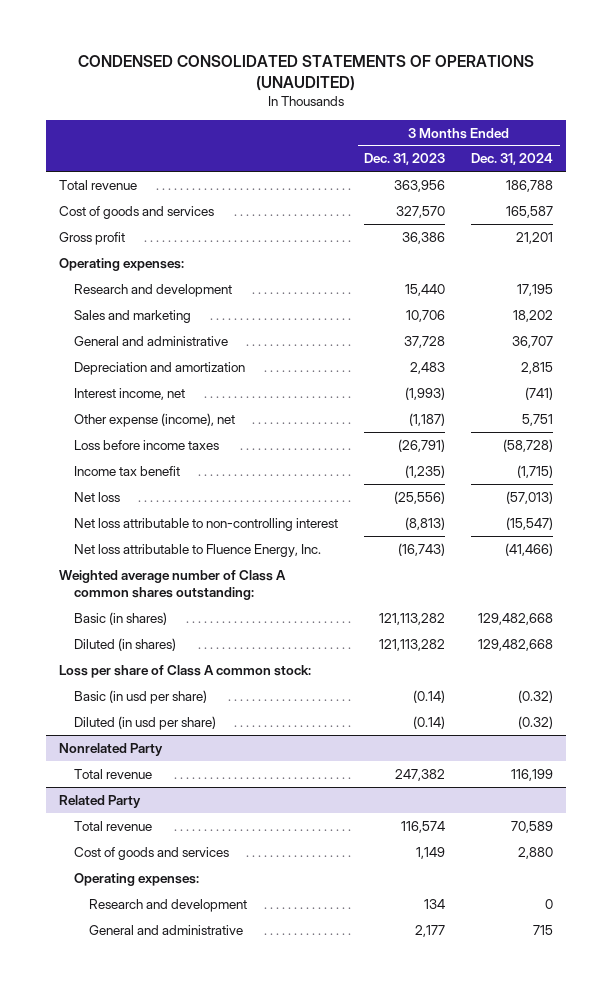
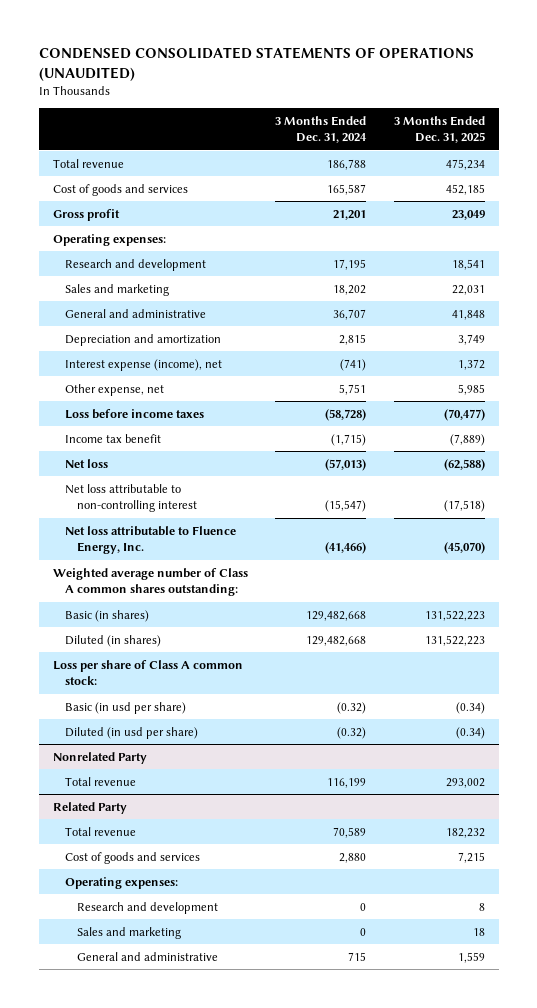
[364,153,446,166] Dec. 31, 2023 -> none
none -> [393,115,485,144] 3 Months Ended Dec. 31, 2025
[74,387,186,400] Interest income, net -> [64,358,222,371] Interest expense (income), net
[74,412,236,427] Other expense (income), net -> [64,383,164,396] Other expense, net
none -> [76,926,181,939] Sales and marketing

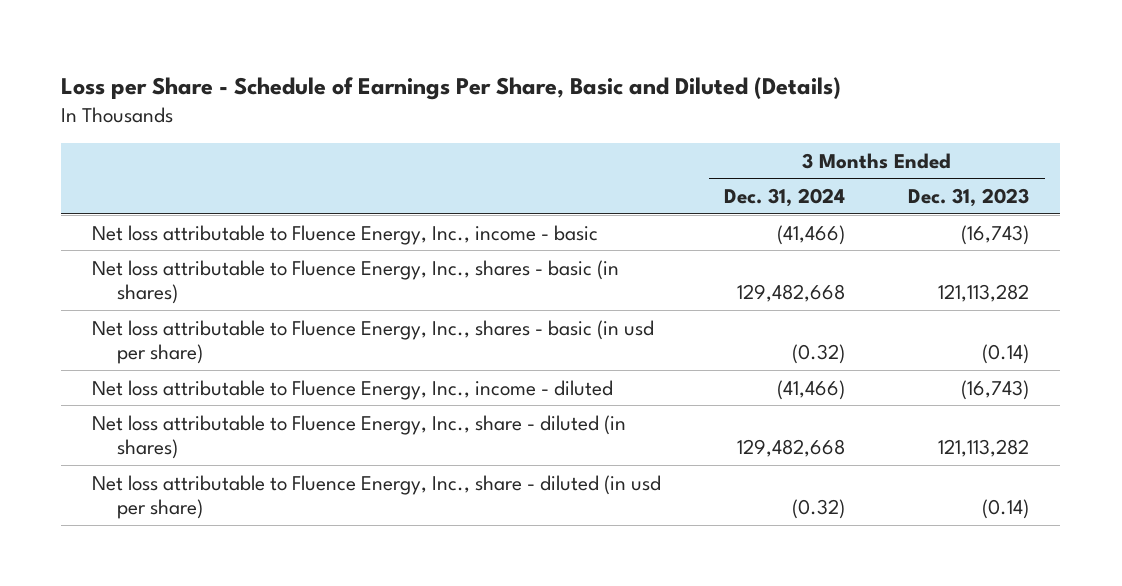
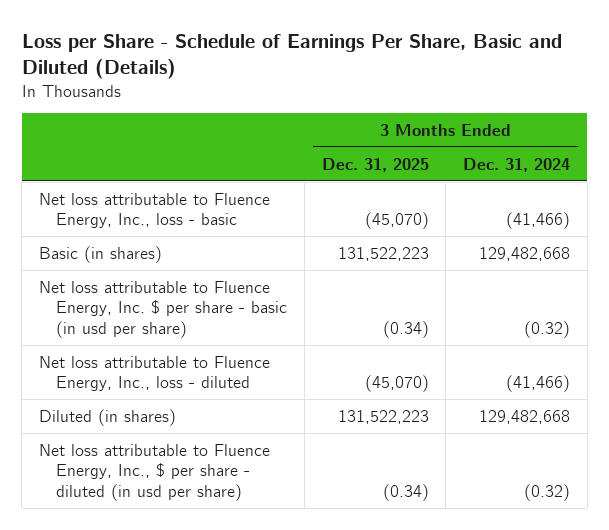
[908,188,1030,208] Dec. 31, 2023 -> none
none -> [321,157,429,172] Dec. 31, 2025
[92,224,599,245] Net loss attributable to Fluence Energy, Inc., income - basic -> [38,192,270,229] Net loss attributable to Fluence Energy, Inc., loss - basic
[92,259,620,305] Net loss attributable to Fluence Energy, Inc., shares - basic (in shares) -> [38,245,162,263] Basic (in shares)
[92,319,655,365] Net loss attributable to Fluence Energy, Inc., shares - basic (in usd per share) -> [38,280,288,339] Net loss attributable to Fluence Energy, Inc. $ per share - basic (in usd per share)
[92,379,614,400] Net loss attributable to Fluence Energy, Inc., income - diluted -> [38,355,270,392] Net loss attributable to Fluence Energy, Inc., loss - diluted
[92,414,627,460] Net loss attributable to Fluence Energy, Inc., share - diluted (in shares) -> [38,408,176,426] Diluted (in shares)
[92,474,662,520] Net loss attributable to Fluence Energy, Inc., share - diluted (in usd per share) -> [38,443,270,502] Net loss attributable to Fluence Energy, Inc., $ per share - diluted (in usd per share)

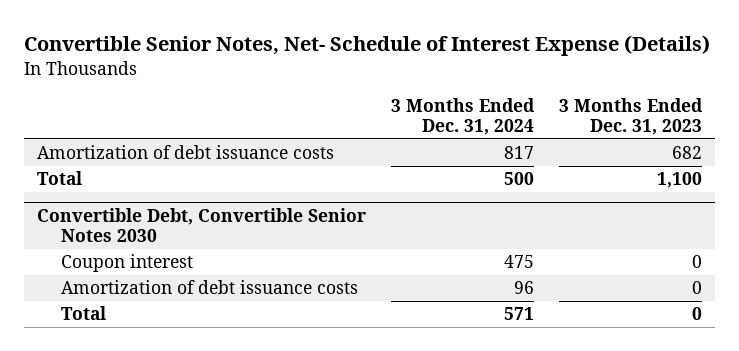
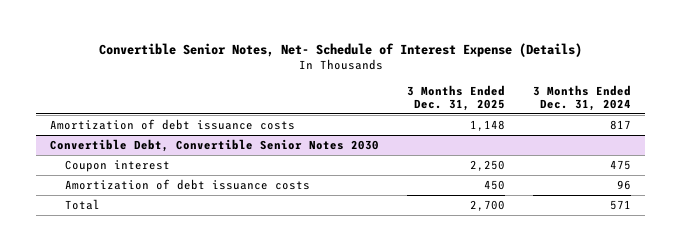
[559,97,704,136] 3 Months Ended Dec. 31, 2023 -> none
none -> [407,84,506,111] 3 Months Ended Dec. 31, 2025
[36,171,82,186] Total -> none

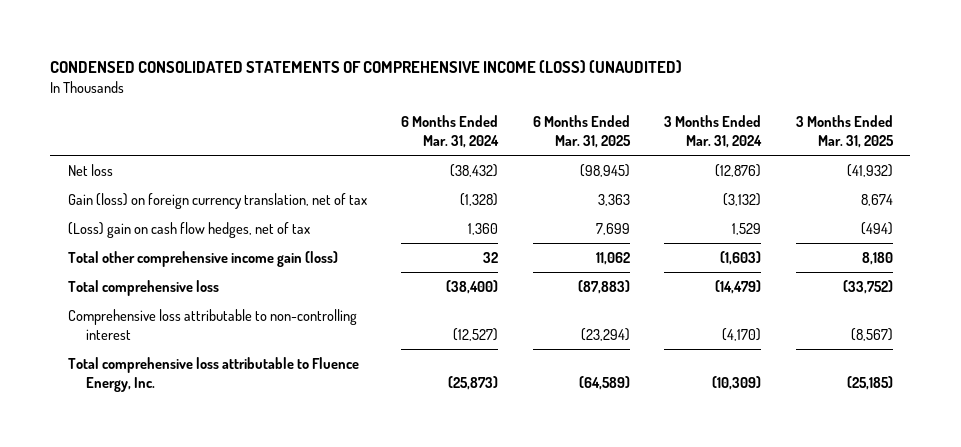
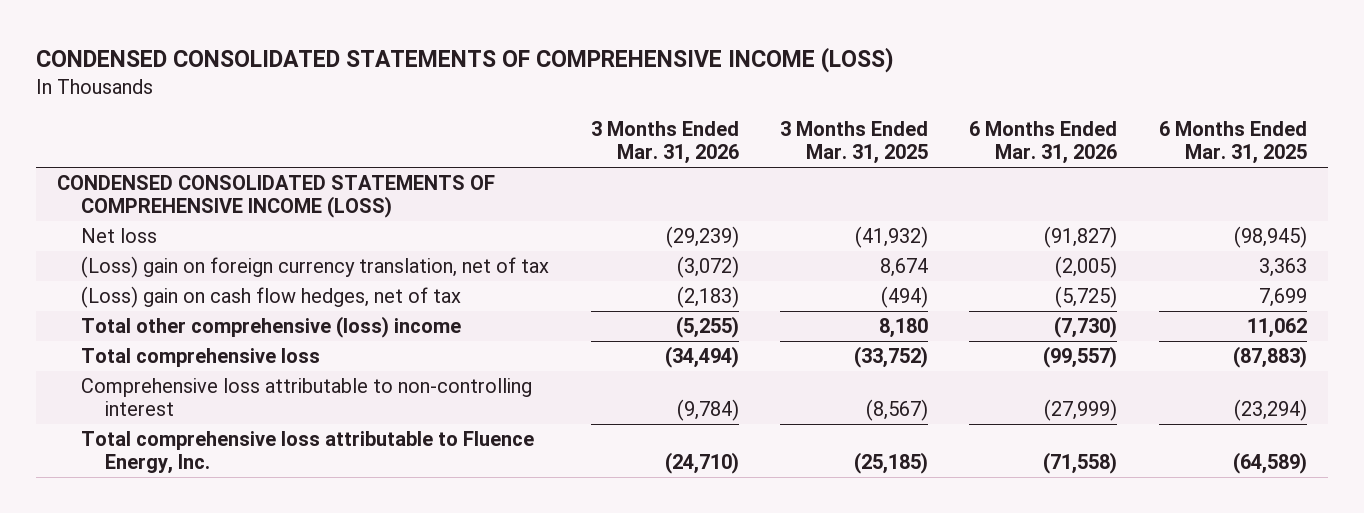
[50,60,683,74] CONDENSED CONSOLIDATED STATEMENTS OF COMPREHENSIVE INCOME (LOSS) (UNAUDITED) -> [36,47,895,74] CONDENSED CONSOLIDATED STATEMENTS OF COMPREHENSIVE INCOME (LOSS)
[401,115,500,148] 6 Months Ended Mar. 31, 2024 -> none
[664,115,763,148] 3 Months Ended Mar. 31, 2024 -> none
none -> [590,121,739,165] 3 Months Ended Mar. 31, 2026
none -> [969,121,1118,165] 6 Months Ended Mar. 31, 2026
none -> [57,175,496,219] CONDENSED CONSOLIDATED STATEMENTS OF COMPREHENSIVE INCOME (LOSS)
[67,193,367,210] Gain (loss) on foreign currency translation, net of tax -> [81,256,550,279] (Loss) gain on foreign currency translation, net of tax
[67,251,338,268] Total other comprehensive income gain (loss) -> [81,316,462,339] Total other comprehensive (loss) income

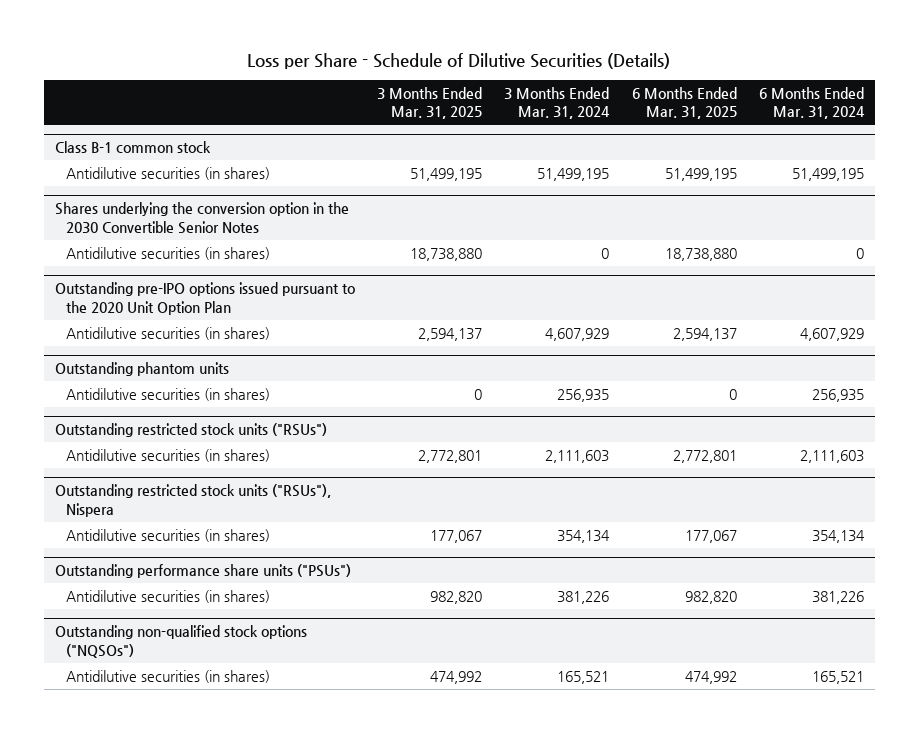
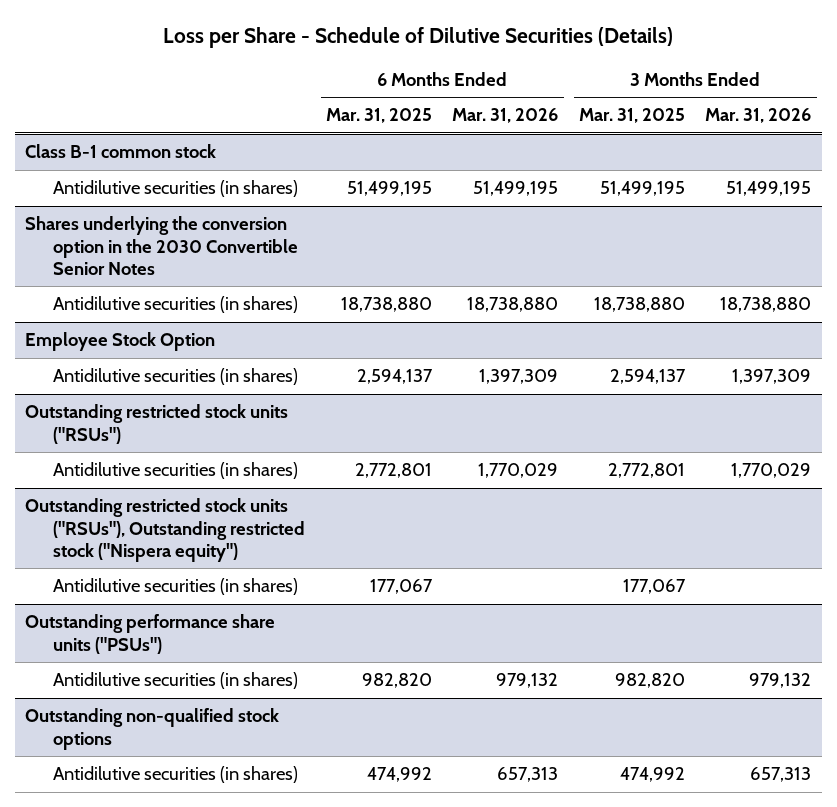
[504,86,611,120] 3 Months Ended Mar. 31, 2024 -> none
[758,86,865,120] 6 Months Ended Mar. 31, 2024 -> none
none -> [452,108,559,124] Mar. 31, 2026
none -> [705,108,812,124] Mar. 31, 2026
[54,282,355,315] Outstanding pre-IPO options issued pursuant to the 2020 Unit Option Plan -> [25,332,216,352] Employee Stock Option
[54,362,229,377] Outstanding phantom units -> none
[65,388,270,402] Antidilutive securities (in shares) -> none
[54,484,331,517] Outstanding restricted stock units ("RSUs"), Nispera -> [25,498,306,562] Outstanding restricted stock units ("RSUs"), Outstanding restricted stock ("Nispera equity")
[54,625,307,658] Outstanding non-qualified stock options ("NQSOs") -> [25,708,280,750] Outstanding non-qualified stock options

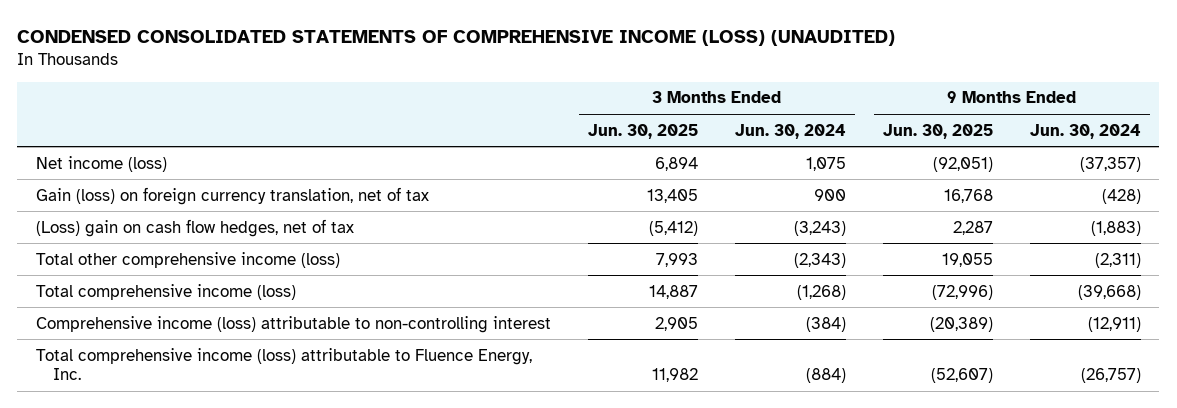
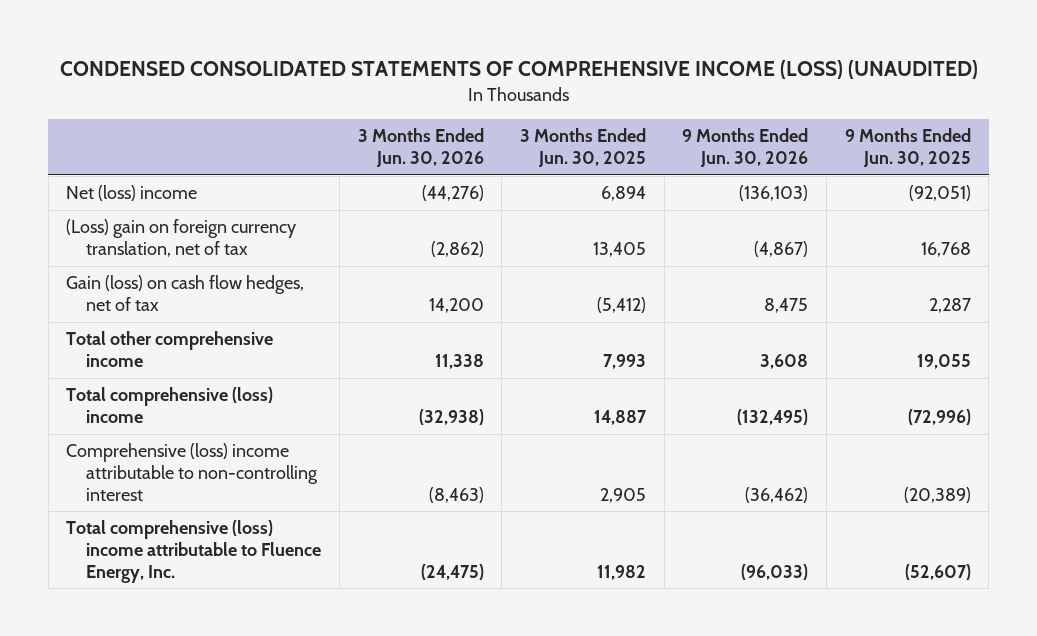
[734,123,846,139] Jun. 30, 2024 -> none
[1029,123,1141,139] Jun. 30, 2024 -> none
none -> [357,128,484,167] 3 Months Ended Jun. 30, 2026
none -> [682,128,809,167] 9 Months Ended Jun. 30, 2026
[35,155,167,172] Net income (loss) -> [66,185,198,202] Net (loss) income
[35,186,429,205] Gain (loss) on foreign currency translation, net of tax -> [66,219,297,258] (Loss) gain on foreign currency translation, net of tax
[35,218,354,237] (Loss) gain on cash flow hedges, net of tax -> [66,275,305,312] Gain (loss) on cash flow hedges, net of tax
[35,251,340,268] Total other comprehensive income (loss) -> [66,331,274,368] Total other comprehensive income
[35,283,296,300] Total comprehensive income (loss) -> [66,387,274,424] Total comprehensive (loss) income
[35,315,551,333] Comprehensive income (loss) attributable to non-controlling interest -> [66,443,319,501] Comprehensive (loss) income attributable to non-controlling interest
[35,347,532,381] Total comprehensive income (loss) attributable to Fluence Energy, Inc. -> [66,520,322,583] Total comprehensive (loss) income attributable to Fluence Energy, Inc.

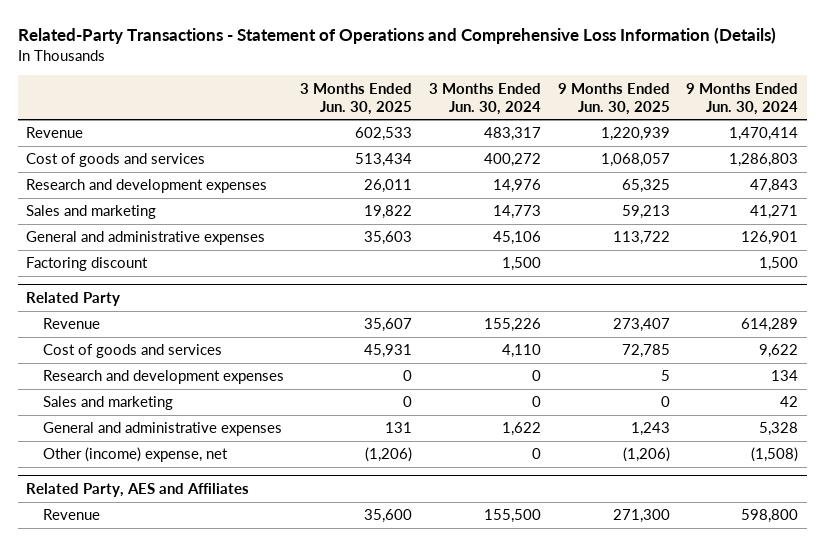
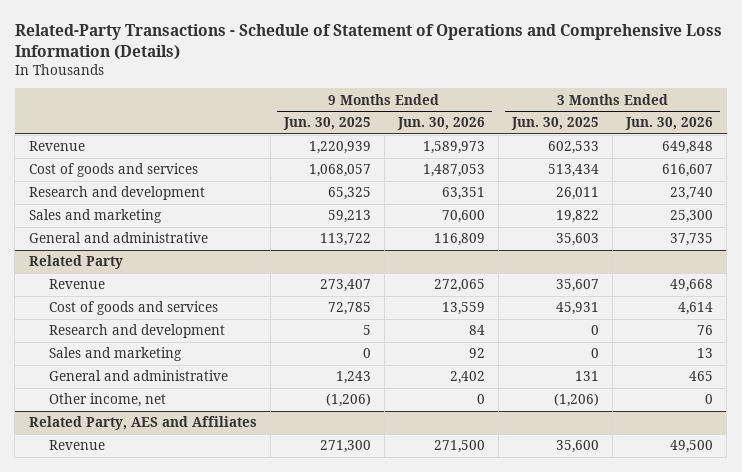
[17,26,776,44] Related-Party Transactions - Statement of Operations and Comprehensive Loss Information (Details) -> [14,23,722,60] Related-Party Transactions - Schedule of Statement of Operations and Comprehensive Loss Information (Details)
[428,82,541,115] 3 Months Ended Jun. 30, 2024 -> none
[686,82,799,115] 9 Months Ended Jun. 30, 2024 -> none
none -> [396,117,485,131] Jun. 30, 2026
none -> [625,117,714,131] Jun. 30, 2026
[26,179,268,194] Research and development expenses -> [28,186,205,201] Research and development
[26,257,149,272] Factoring discount -> none
[26,231,266,246] General and administrative expenses -> [28,232,208,244] General and administrative
[42,370,284,385] Research and development expenses -> [49,324,226,339] Research and development
[42,422,282,437] General and administrative expenses -> [49,370,229,382] General and administrative
[42,447,228,463] Other (income) expense, net -> [49,393,167,408] Other income, net

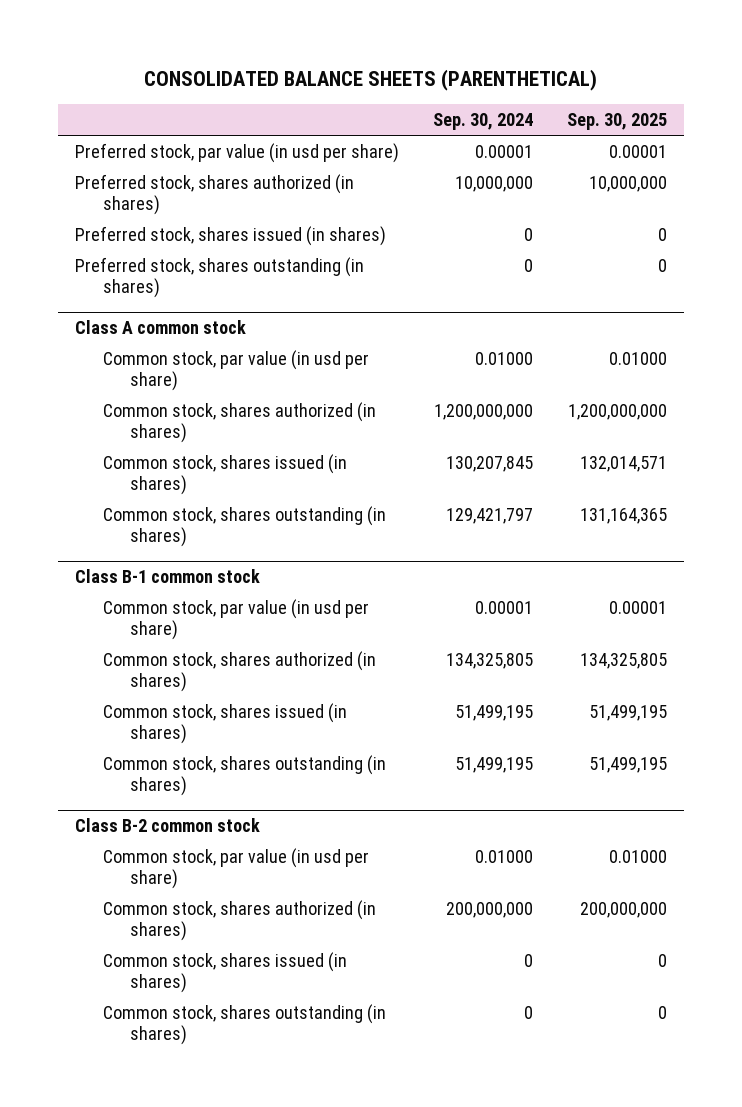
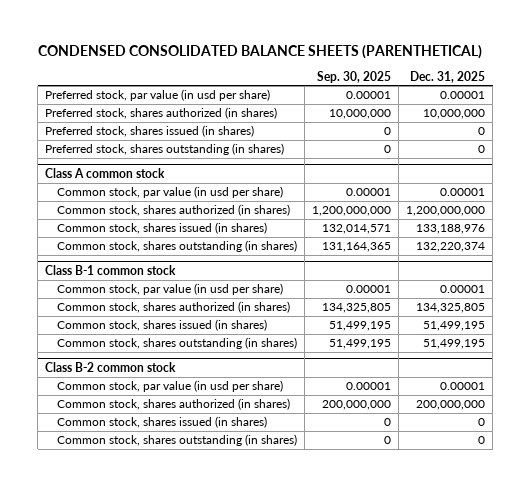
[144,69,598,92] CONSOLIDATED BALANCE SHEETS (PARENTHETICAL) -> [37,44,482,59] CONDENSED CONSOLIDATED BALANCE SHEETS (PARENTHETICAL)
[433,113,534,131] Sep. 30, 2024 -> none
none -> [410,70,486,83] Dec. 31, 2025
[609,351,668,365] 0.01000 -> [345,188,391,197] 0.00001
[609,849,668,863] 0.01000 -> [345,382,391,391] 0.00001

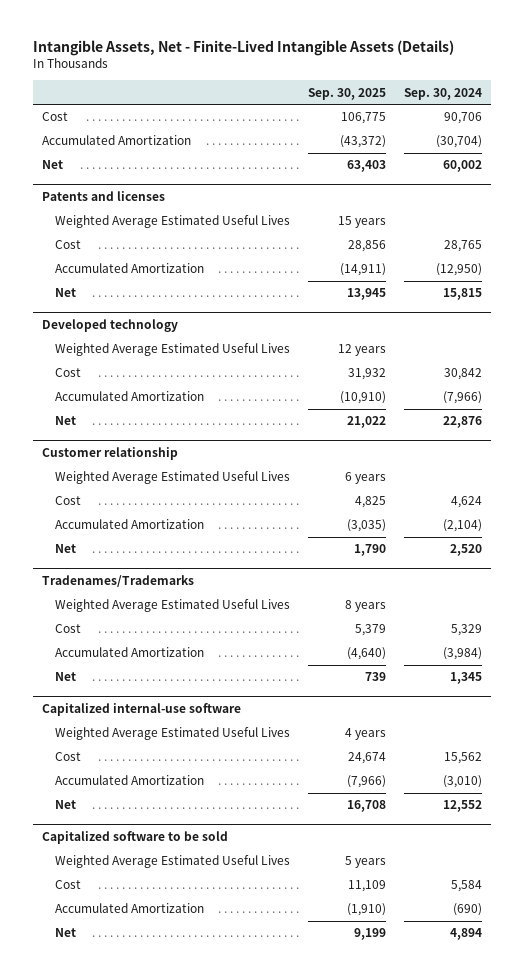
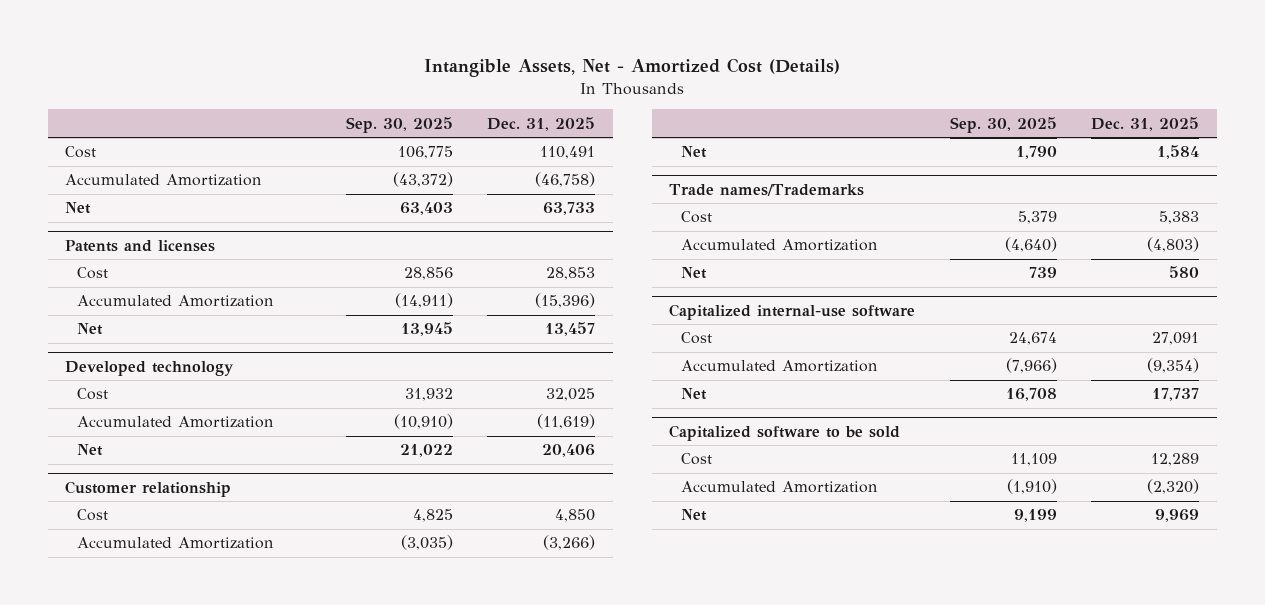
[33,39,455,56] Intangible Assets, Net - Finite-Lived Intangible Assets (Details) -> [424,58,841,78] Intangible Assets, Net - Amortized Cost (Details)
[403,87,482,100] Sep. 30, 2024 -> none
none -> [487,116,596,131] Dec. 31, 2025
[54,215,290,229] Weighted Average Estimated Useful Lives -> none
[54,343,290,357] Weighted Average Estimated Useful Lives -> none
[54,471,290,485] Weighted Average Estimated Useful Lives -> none
[54,599,290,613] Weighted Average Estimated Useful Lives -> none
[42,575,195,588] Tradenames/Trademarks -> [669,184,865,197] Trade names/Trademarks
[54,727,290,741] Weighted Average Estimated Useful Lives -> none
[54,855,290,869] Weighted Average Estimated Useful Lives -> none

